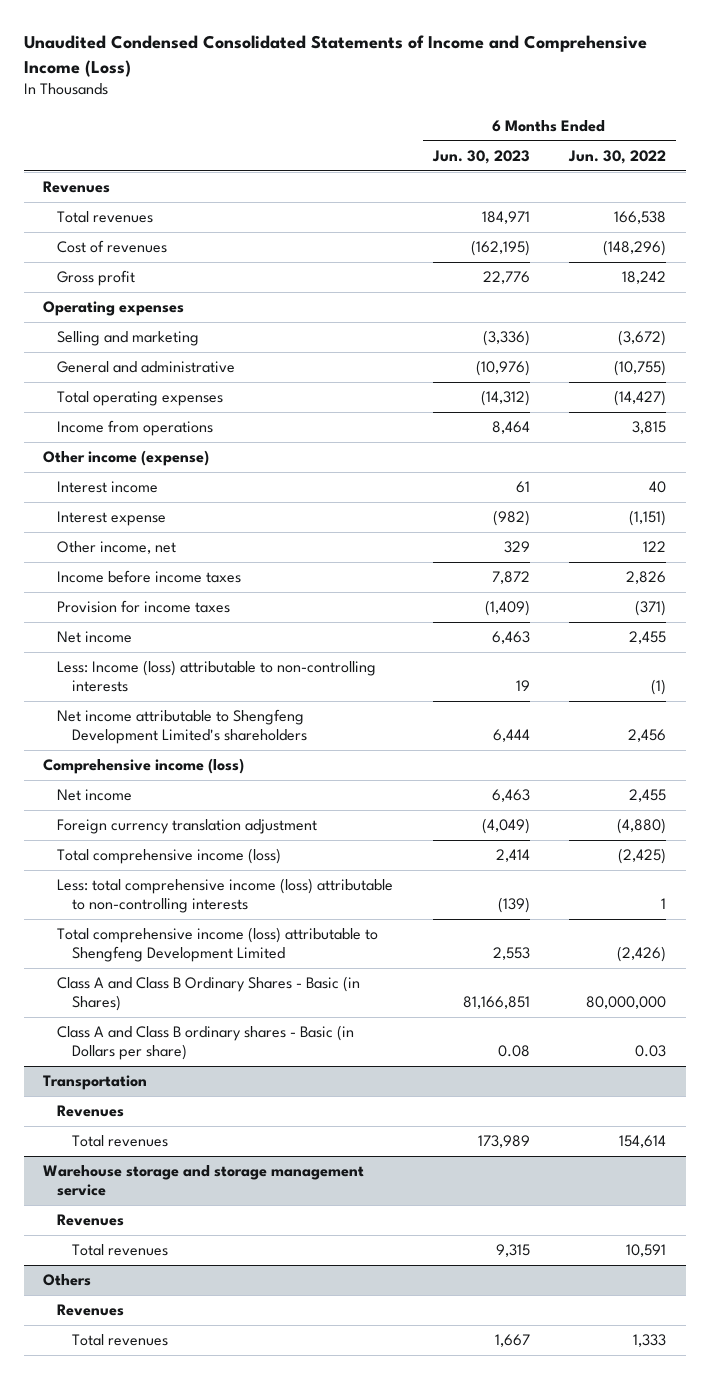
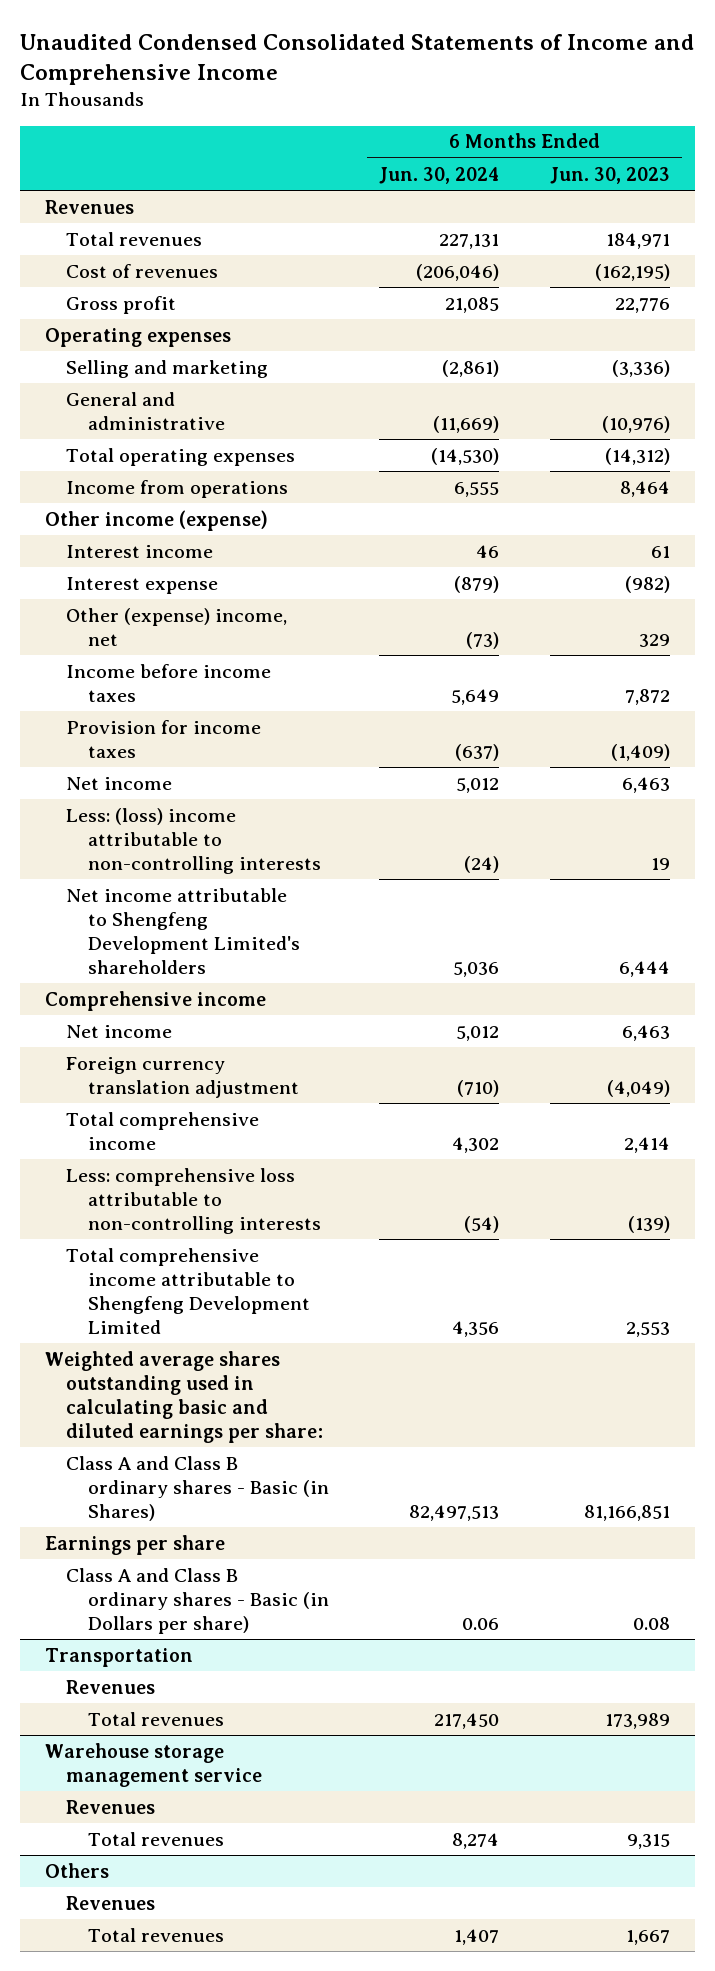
[23,35,647,77] Unaudited Condensed Consolidated Statements of Income and Comprehensive Income (Loss) -> [19,33,694,85] Unaudited Condensed Consolidated Statements of Income and Comprehensive Income
[567,150,666,165] Jun. 30, 2022 -> none
none -> [379,166,500,184] Jun. 30, 2024
[57,541,177,555] Other income, net -> [66,607,288,646] Other (expense) income, net
[57,660,377,693] Less: Income (loss) attributable to non-controlling interests -> [66,807,322,874] Less: (loss) income attributable to non-controlling interests
[43,758,245,775] Comprehensive income (loss) -> [44,990,266,1011] Comprehensive income
[57,848,282,865] Total comprehensive income (loss) -> [66,1111,260,1150] Total comprehensive income
[57,878,394,914] Less: total comprehensive income (loss) attributable to non-controlling interests -> [66,1167,322,1234] Less: comprehensive loss attributable to non-controlling interests
[57,927,379,963] Total comprehensive income (loss) attributable to Shengfeng Development Limited -> [66,1247,311,1334] Total comprehensive income attributable to Shengfeng Development Limited
none -> [44,1350,324,1443] Weighted average shares outstanding used in calculating basic and diluted earnings per share:
[57,976,361,1012] Class A and Class B Ordinary Shares - Basic (in Shares) -> [66,1455,330,1521] Class A and Class B ordinary shares - Basic (in Shares)
none -> [44,1534,225,1555] Earnings per share
[43,1165,365,1197] Warehouse storage and storage management service -> [44,1742,263,1787] Warehouse storage management service

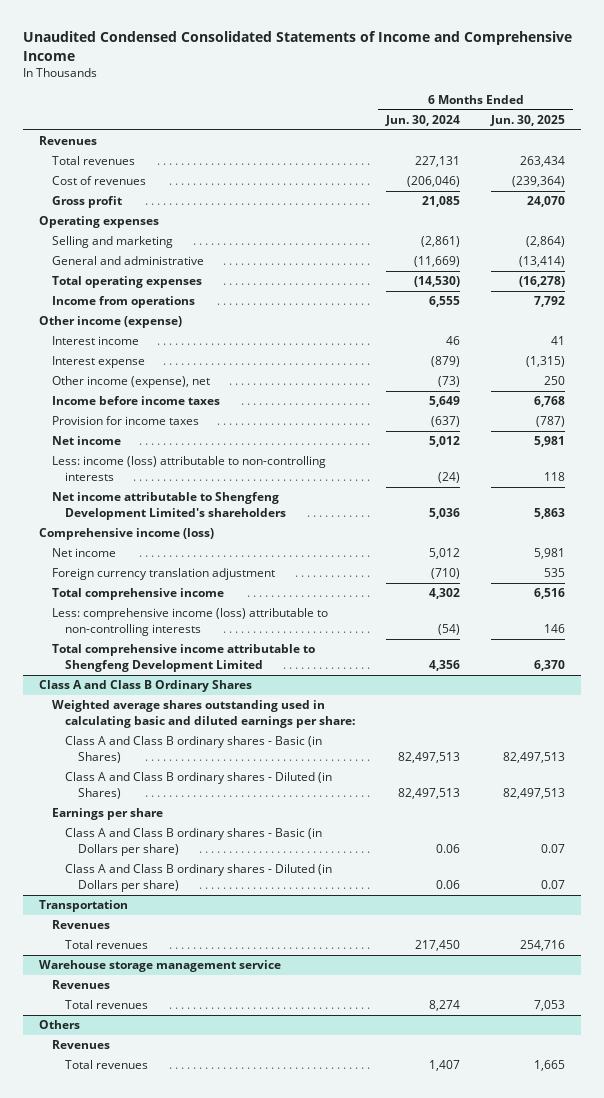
[549,166,670,184] Jun. 30, 2023 -> none
none -> [490,114,566,126] Jun. 30, 2025
[66,607,288,646] Other (expense) income, net -> [51,376,210,389] Other income (expense), net
[66,807,322,874] Less: (loss) income attributable to non-controlling interests -> [51,456,326,481] Less: income (loss) attributable to non-controlling interests
[44,990,266,1011] Comprehensive income -> [38,528,214,541] Comprehensive income (loss)
[66,1167,322,1234] Less: comprehensive loss attributable to non-controlling interests -> [51,608,328,636] Less: comprehensive income (loss) attributable to non-controlling interests
none -> [38,680,252,693] Class A and Class B Ordinary Shares
none -> [64,772,332,799] Class A and Class B ordinary shares - Diluted (in Shares)
none -> [64,864,332,892] Class A and Class B ordinary shares - Diluted (in Dollars per share)

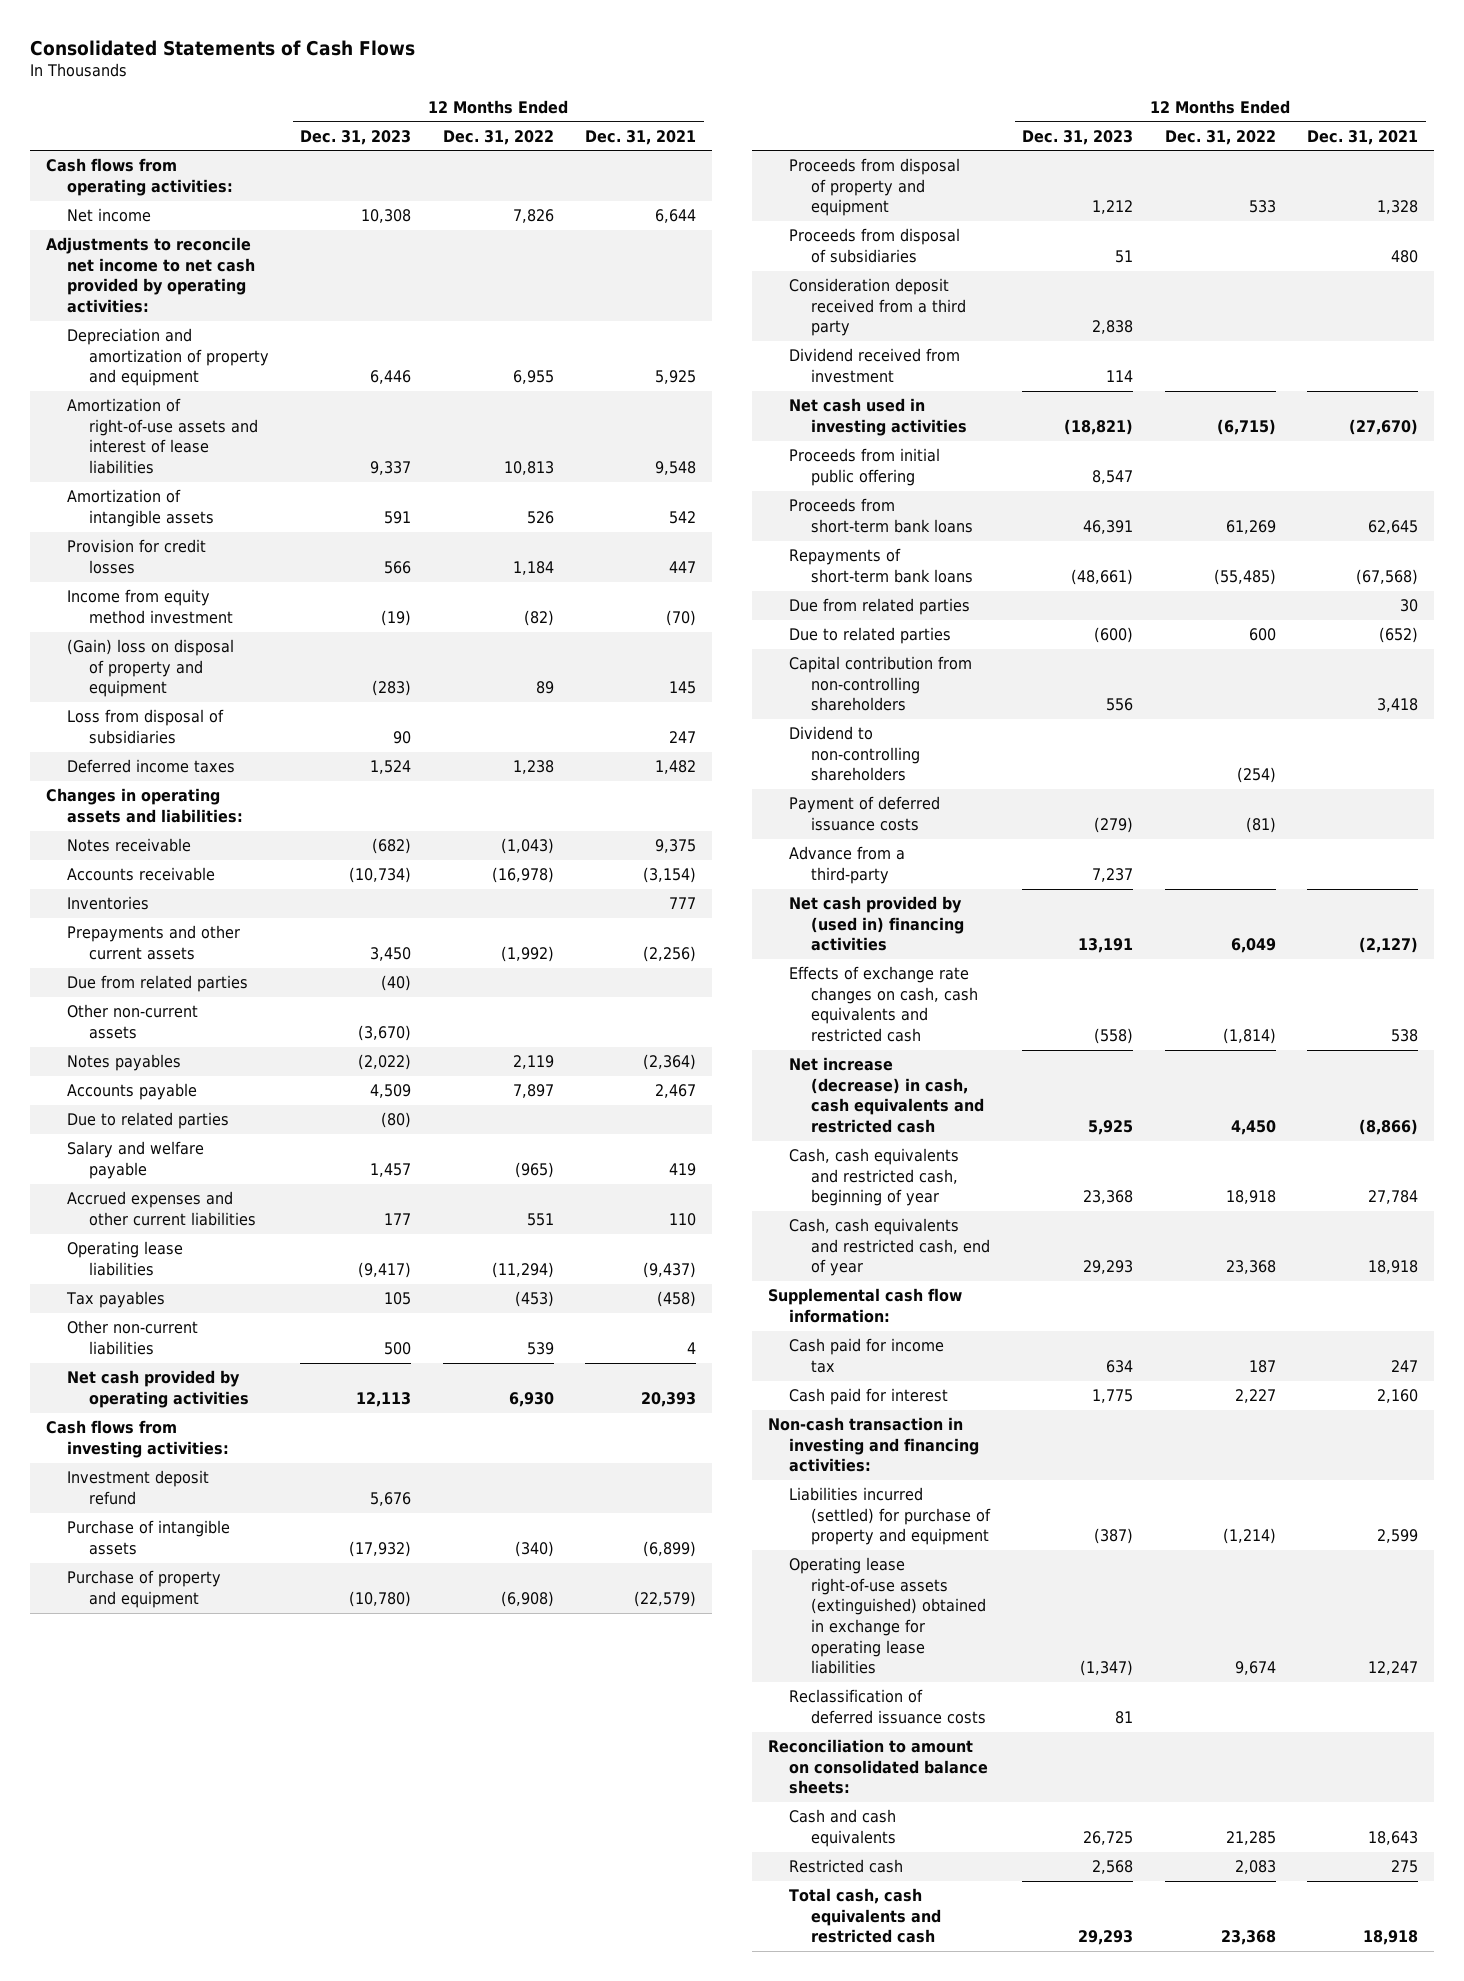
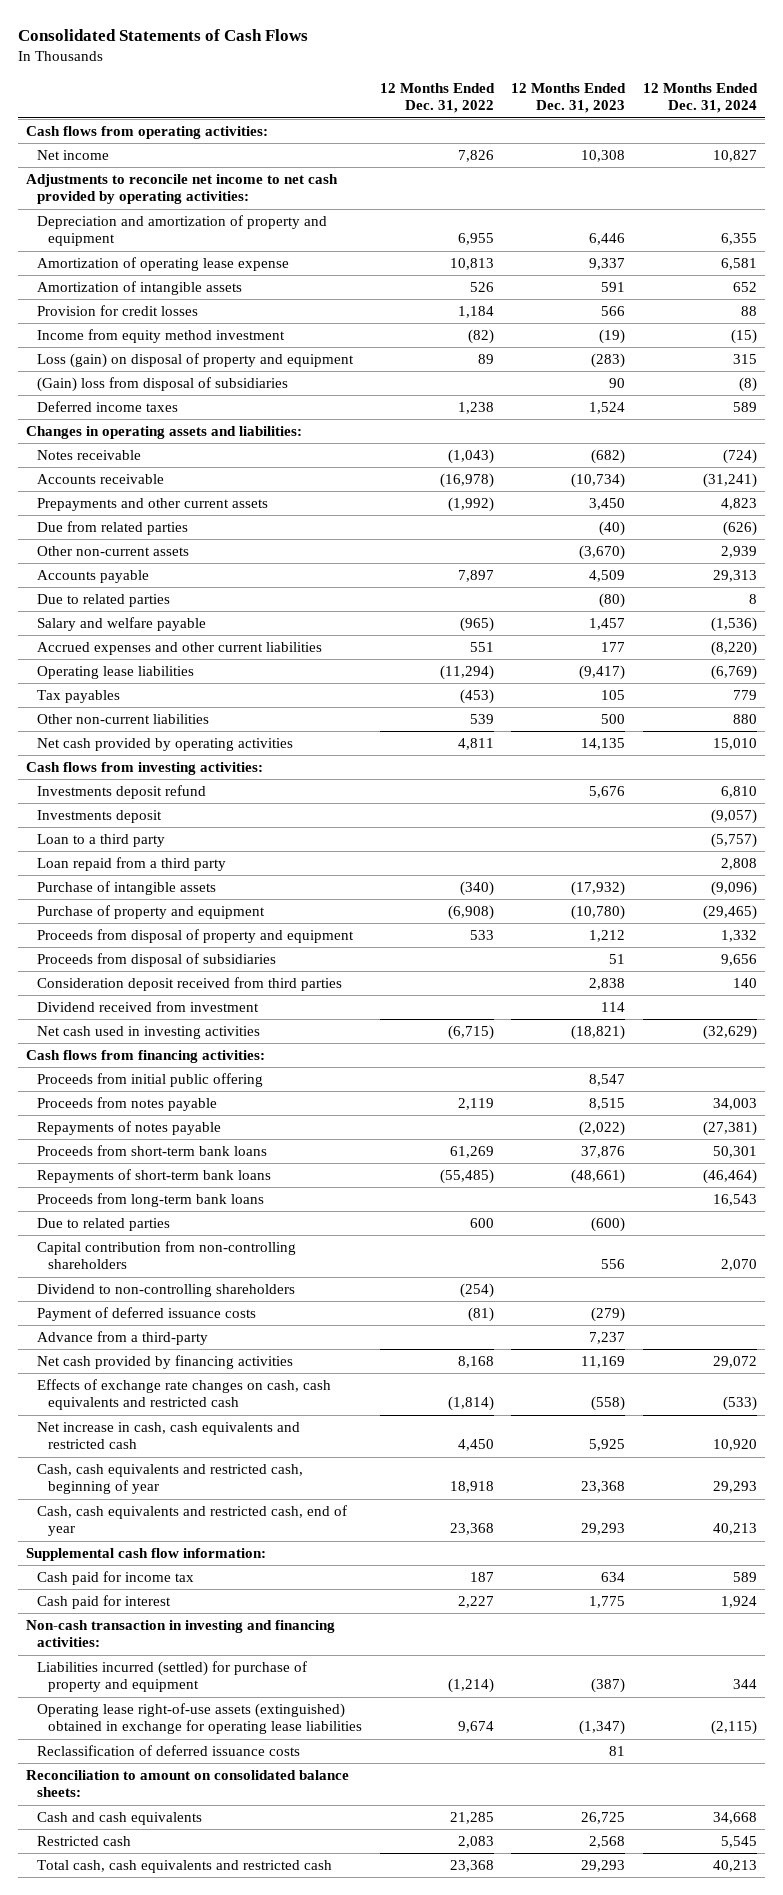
[585,129,697,145] Dec. 31, 2021 -> none
none -> [642,82,758,114] 12 Months Ended Dec. 31, 2024
[67,398,259,475] Amortization of right-of-use assets and interest of lease liabilities -> [37,256,290,271] Amortization of operating lease expense
[67,639,235,698] (Gain) loss on disposal of property and equipment -> [37,352,355,368] Loss (gain) on disposal of property and equipment
[67,709,225,744] Loss from disposal of subsidiaries -> [37,376,289,392] (Gain) loss from disposal of subsidiaries
[67,896,150,911] Inventories -> none
[67,1054,182,1072] Notes payables -> none
[356,1391,412,1407] 12,113 -> [581,737,626,750] 14,135
[508,1391,554,1407] 6,930 -> [457,737,494,750] 4,811
[67,1470,210,1505] Investment deposit refund -> [37,784,207,799] Investments deposit refund
none -> [37,809,163,823] Investments deposit
none -> [37,833,166,847] Loan to a third party
none -> [37,856,227,871] Loan repaid from a third party
[789,278,967,337] Consideration deposit received from a third party -> [37,976,343,991] Consideration deposit received from third parties
none -> [26,1049,266,1063] Cash flows from financing activities:
none -> [37,1096,218,1111] Proceeds from notes payable
none -> [37,1120,222,1135] Repayments of notes payable
[1083,519,1134,534] 46,391 -> [581,1145,626,1158] 37,876
[789,598,971,616] Due from related parties -> none
none -> [37,1192,265,1207] Proceeds from long-term bank loans
[789,896,965,952] Net cash provided by (used in) financing activities -> [37,1354,294,1369] Net cash provided by financing activities
[1078,938,1134,954] 13,191 -> [581,1355,626,1368] 11,169
[1230,938,1276,954] 6,049 -> [457,1355,494,1368] 8,168
[789,1057,985,1134] Net increase (decrease) in cash, cash equivalents and restricted cash -> [37,1421,301,1450] Net increase in cash, cash equivalents and restricted cash

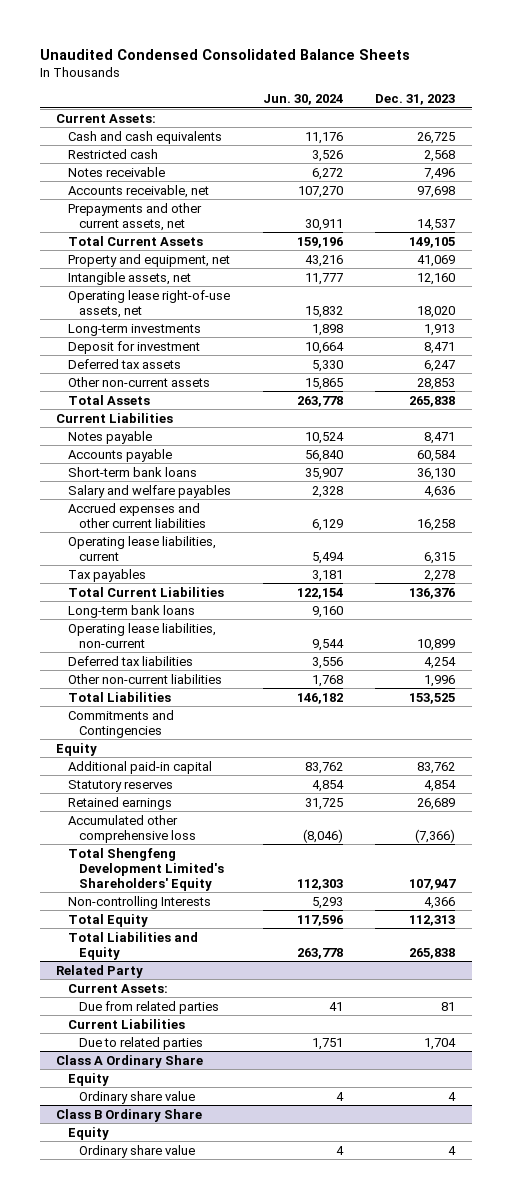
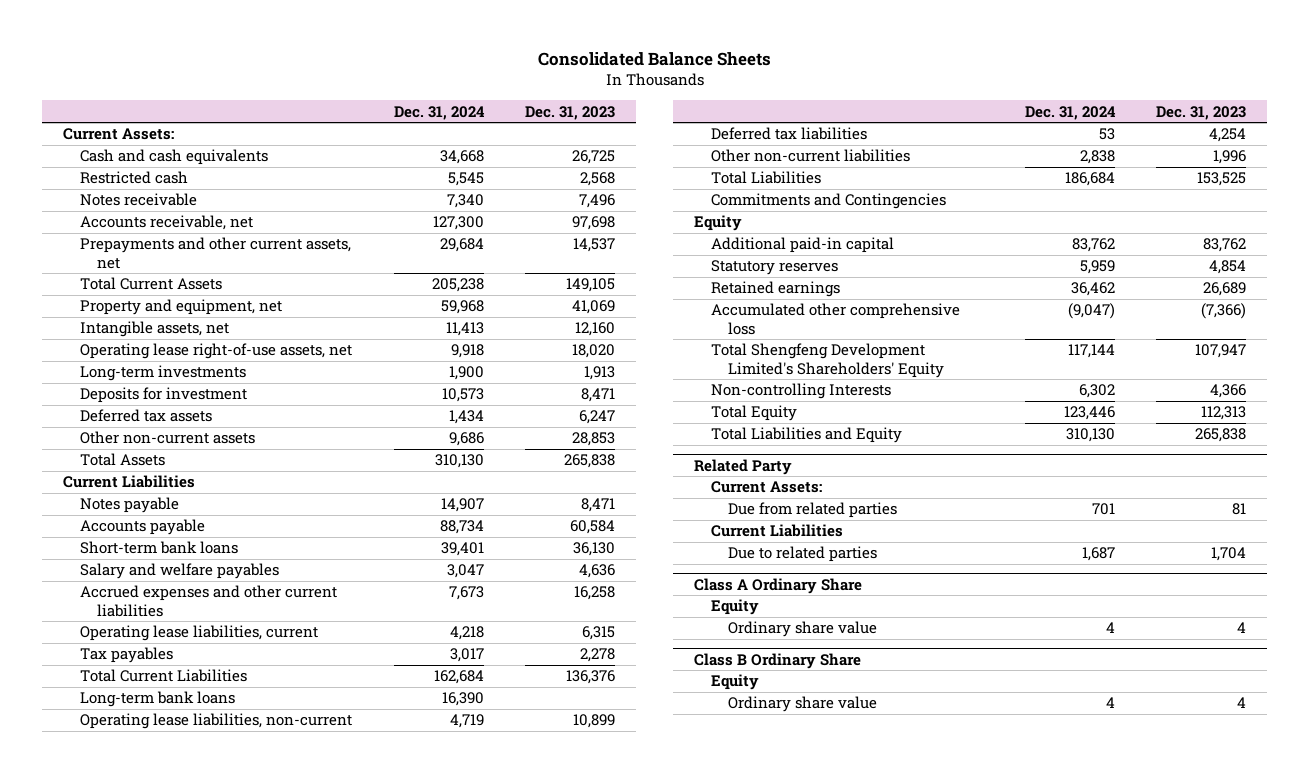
[39,48,410,60] Unaudited Condensed Consolidated Balance Sheets -> [537,52,771,67] Consolidated Balance Sheets
[263,94,344,106] Jun. 30, 2024 -> none
none -> [393,105,485,120] Dec. 31, 2024
[67,340,200,354] Deposit for investment -> [80,387,248,404] Deposits for investment

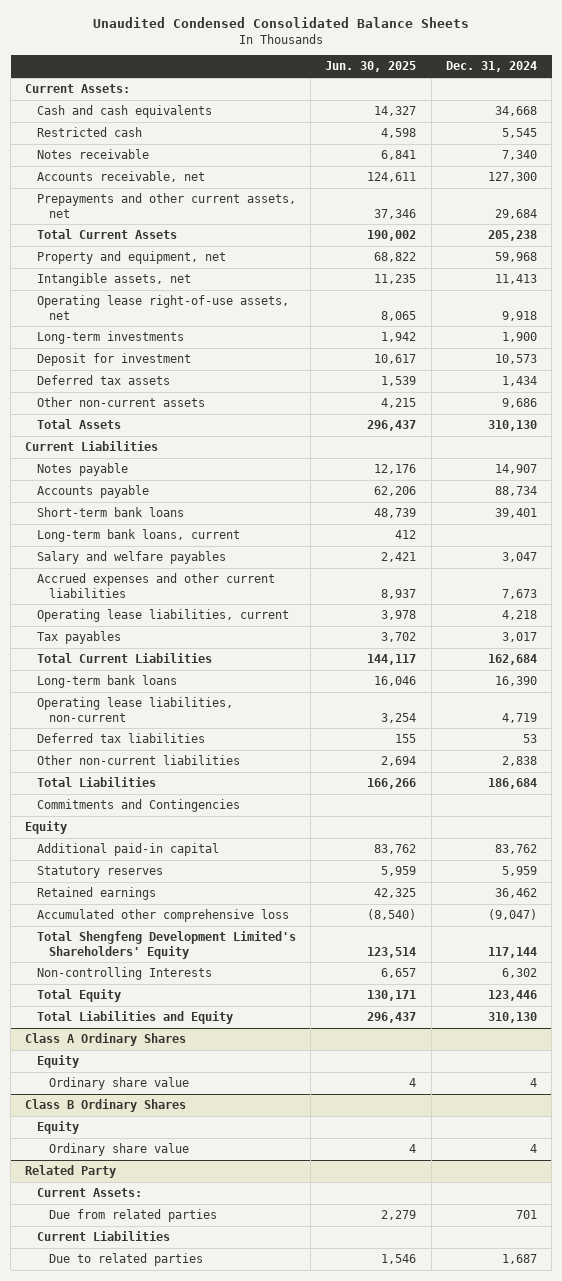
[537,52,771,67] Consolidated Balance Sheets -> [93,17,470,29] Unaudited Condensed Consolidated Balance Sheets
[525,105,616,120] Dec. 31, 2023 -> none
none -> [325,61,417,73] Jun. 30, 2025
[80,387,248,404] Deposits for investment -> [37,353,192,367] Deposit for investment
none -> [37,529,241,543] Long-term bank loans, current
none -> [25,1033,187,1047] Class A Ordinary Shares
none -> [37,1055,80,1069] Equity
none -> [48,1077,189,1091] Ordinary share value
none -> [25,1099,187,1113] Class B Ordinary Shares
none -> [37,1121,80,1135] Equity
none -> [48,1143,189,1157] Ordinary share value
[694,577,863,594] Class A Ordinary Share -> none
[711,599,760,616] Equity -> none
[727,621,877,638] Ordinary share value -> none
[694,652,862,669] Class B Ordinary Share -> none
[711,674,760,691] Equity -> none
[727,696,877,713] Ordinary share value -> none

